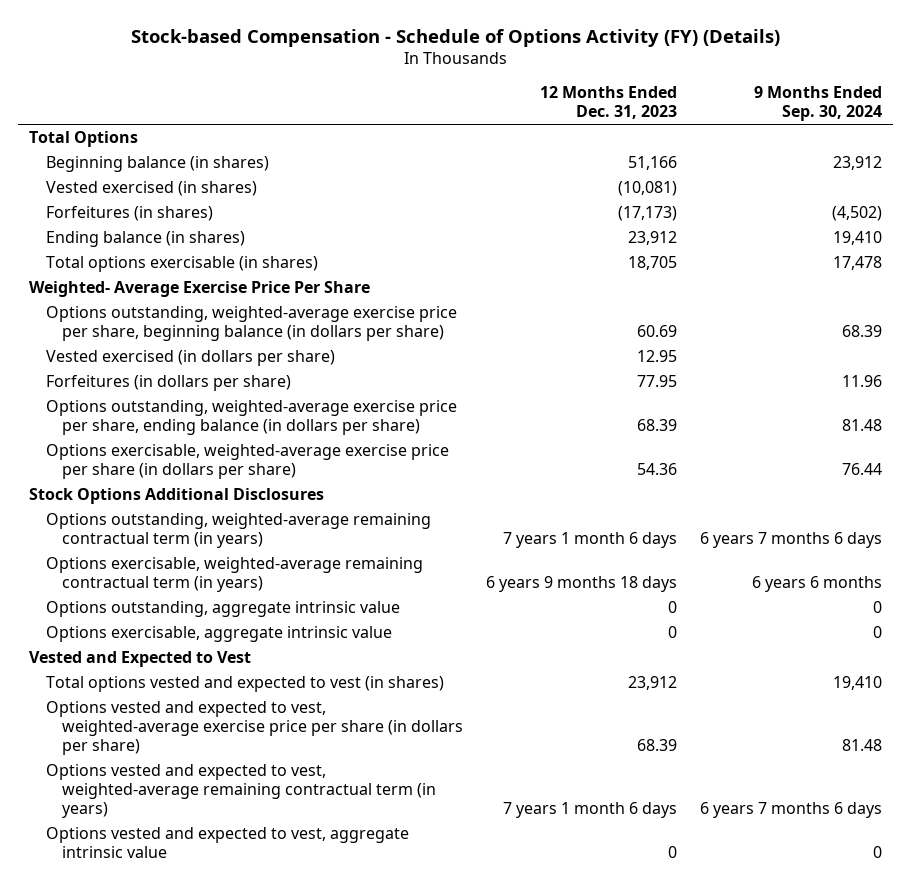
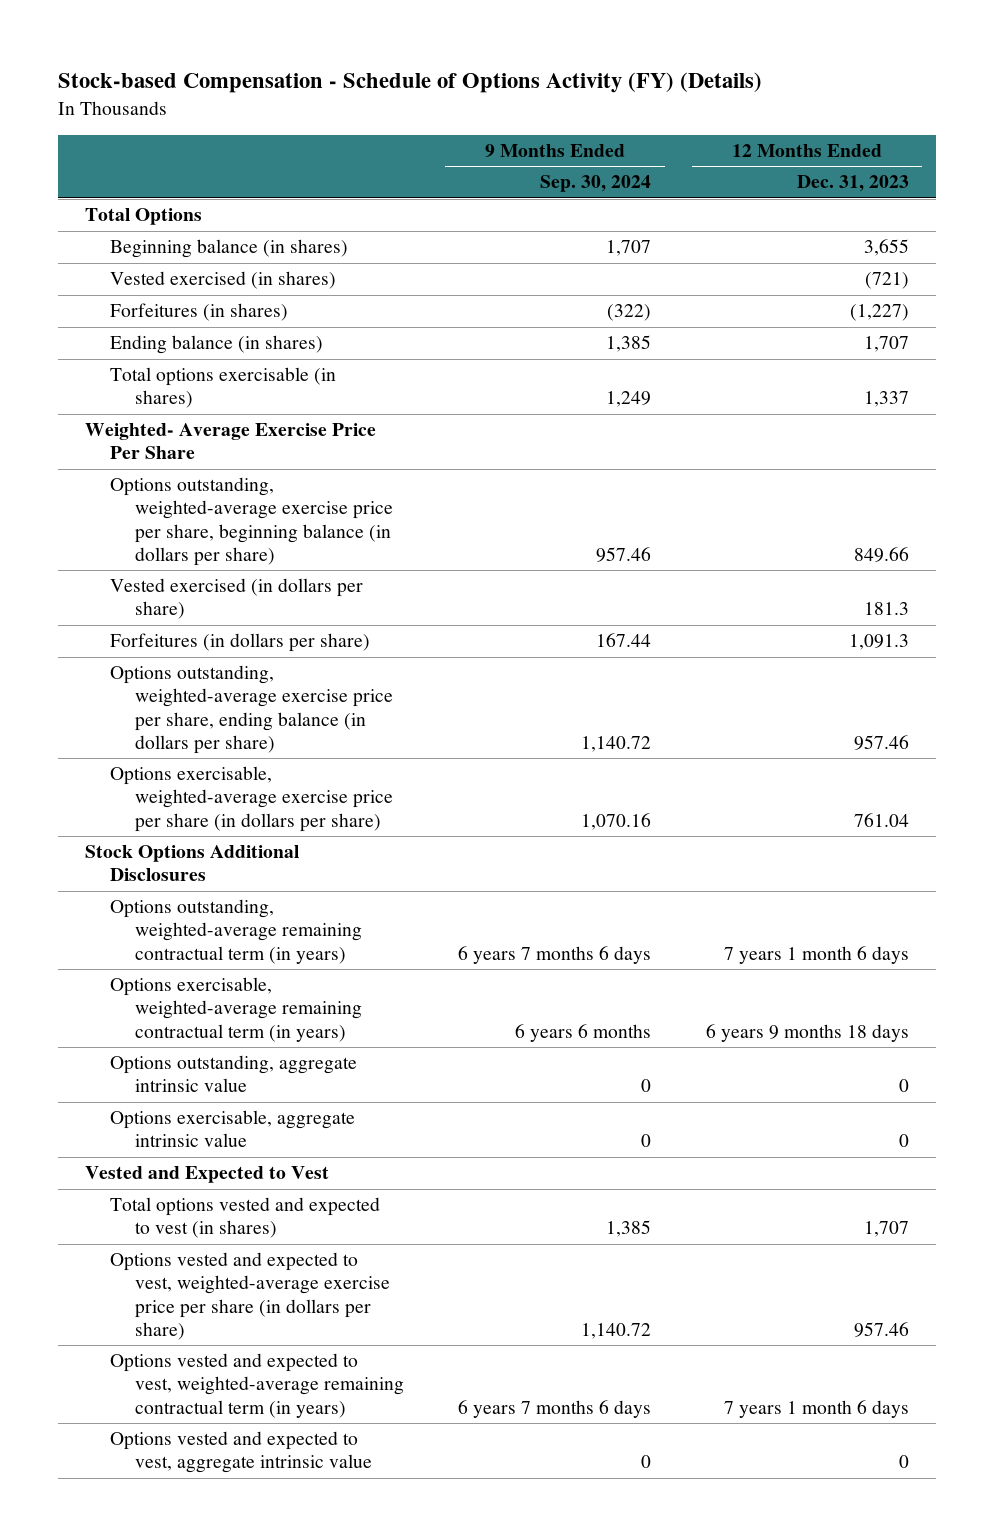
[628,156,678,171] 51,166 -> [863,239,909,257] 3,655
[832,156,882,171] 23,912 -> [606,240,652,257] 1,707
[618,181,678,197] (10,081) -> [864,272,909,290] (721)
[618,206,678,222] (17,173) -> [849,304,909,322] (1,227)
[831,206,882,222] (4,502) -> [607,304,652,322] (322)
[628,231,678,246] 23,912 -> [863,336,909,353] 1,707
[832,231,882,246] 19,410 -> [606,335,652,353] 1,385
[628,256,678,271] 18,705 -> [863,391,909,408] 1,337
[832,256,882,271] 17,478 -> [606,391,652,408] 1,249
[637,325,678,338] 60.69 -> [853,546,909,562] 849.66
[841,325,882,338] 68.39 -> [596,546,652,562] 957.46
[637,350,678,363] 12.95 -> [863,602,909,616] 181.3
[637,375,678,388] 77.95 -> [848,634,909,651] 1,091.3
[841,375,882,388] 11.96 -> [596,633,652,648] 167.44
[637,419,678,432] 68.39 -> [853,734,909,750] 957.46
[841,419,882,432] 81.48 -> [581,735,652,752] 1,140.72
[637,463,678,476] 54.36 -> [853,812,909,827] 761.04
[841,463,882,476] 76.44 -> [581,812,652,830] 1,070.16
[628,676,678,691] 23,912 -> [863,1221,909,1238] 1,707
[832,676,882,691] 19,410 -> [606,1220,652,1238] 1,385
[637,739,678,752] 68.39 -> [853,1321,909,1337] 957.46
[841,739,882,752] 81.48 -> [581,1322,652,1339] 1,140.72

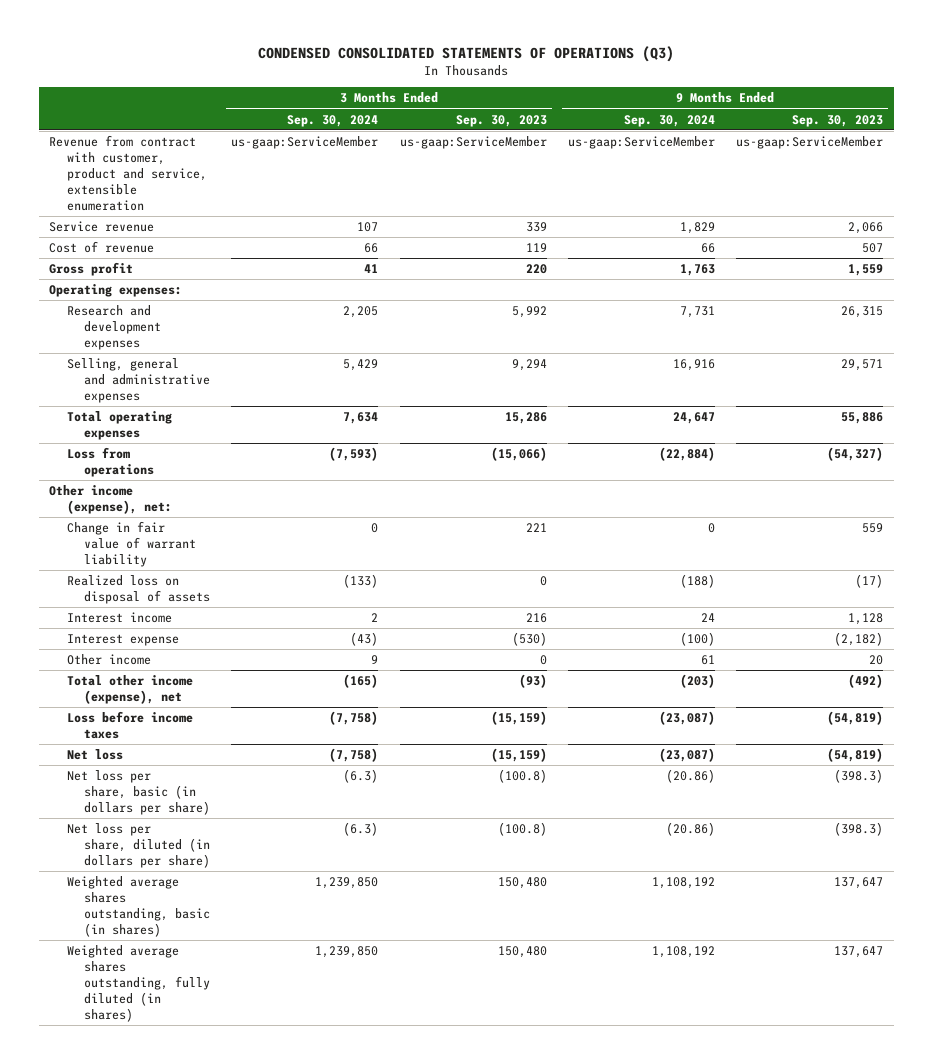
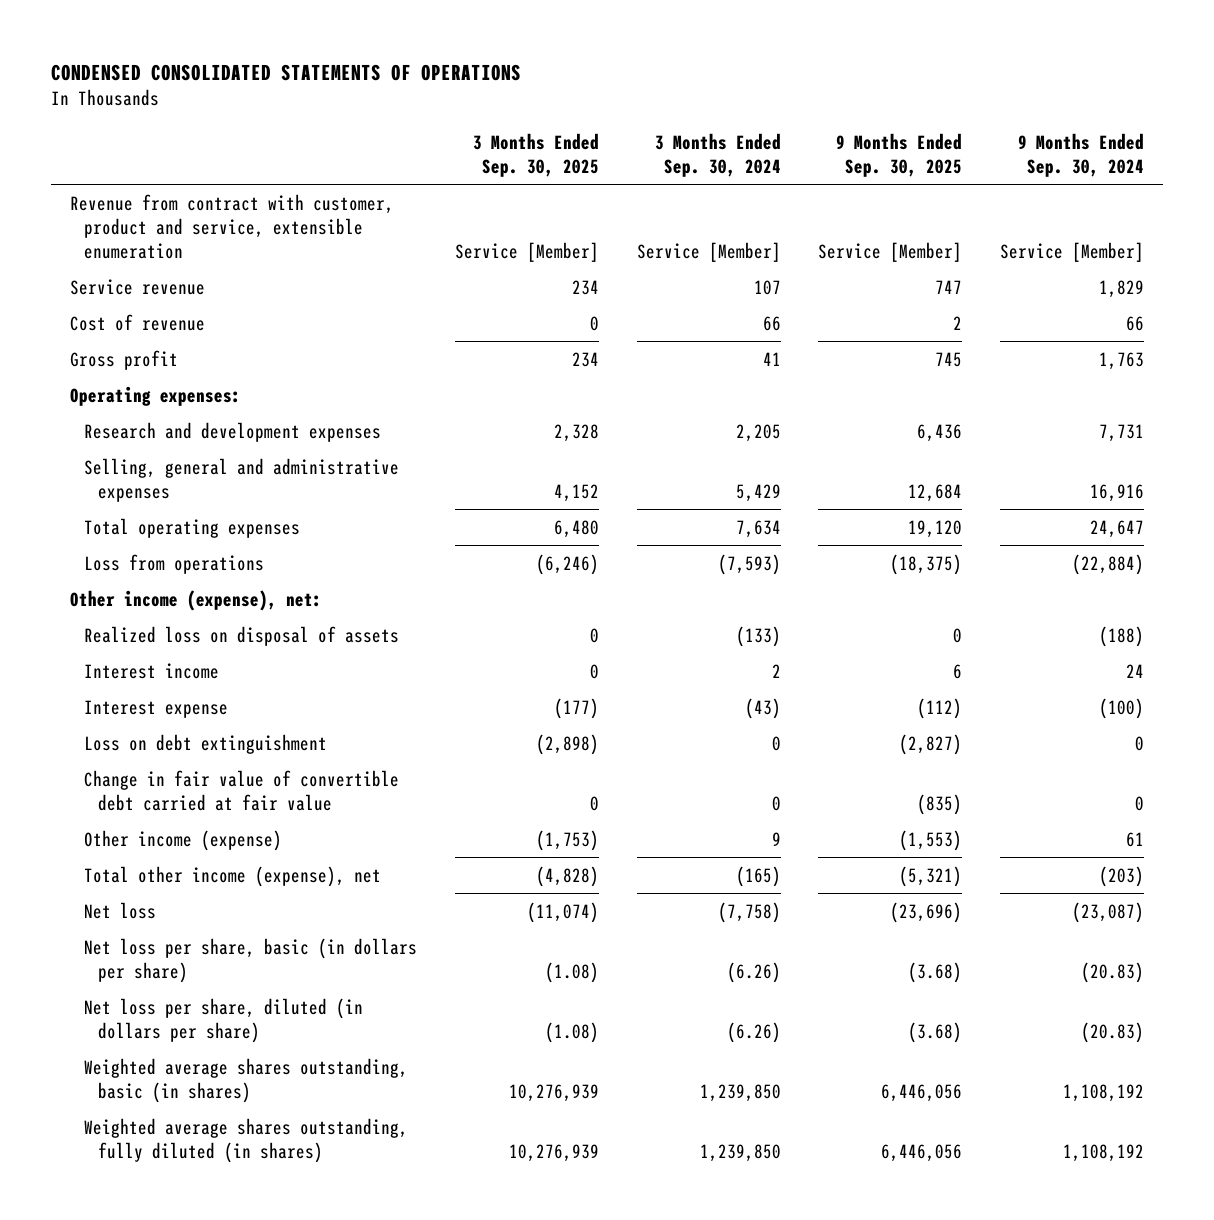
[258,45,675,62] CONDENSED CONSOLIDATED STATEMENTS OF OPERATIONS (Q3) -> [50,64,521,82] CONDENSED CONSOLIDATED STATEMENTS OF OPERATIONS
[455,114,547,127] Sep. 30, 2023 -> none
[792,114,884,127] Sep. 30, 2023 -> none
none -> [472,132,599,177] 3 Months Ended Sep. 30, 2025
none -> [836,132,963,177] 9 Months Ended Sep. 30, 2025
[231,136,379,150] us-gaap:ServiceMember -> [636,241,781,262] Service [Member]
[567,136,715,150] us-gaap:ServiceMember -> [1000,241,1145,262] Service [Member]
[66,521,196,567] Change in fair value of warrant liability -> none
none -> [83,733,327,754] Loss on debt extinguishment
none -> [83,769,399,811] Change in fair value of convertible debt carried at fair value
[66,654,151,666] Other income -> [83,829,282,851] Other income (expense)
[66,711,193,739] Loss before income taxes -> none
[343,769,379,784] (6.3) -> [726,961,781,983] (6.26)
[665,769,715,784] (20.86) -> [1081,961,1145,983] (20.83)
[343,822,379,837] (6.3) -> [726,1021,781,1043] (6.26)
[665,822,715,837] (20.86) -> [1081,1021,1145,1043] (20.83)

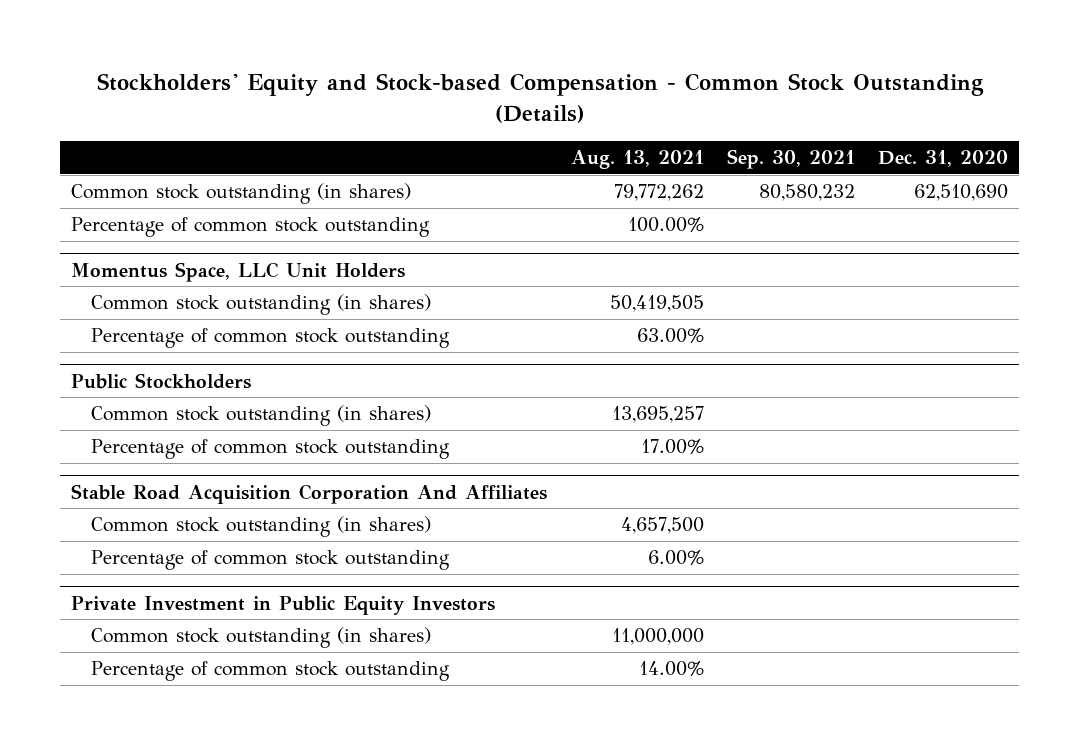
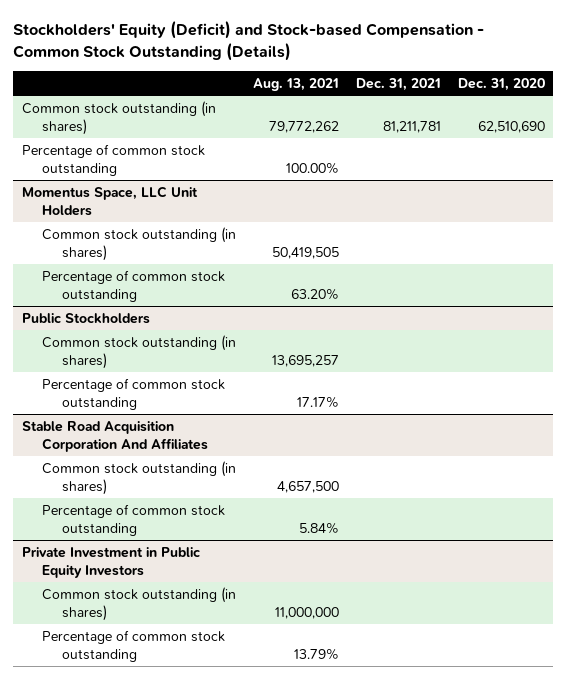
[96,73,984,123] Stockholders' Equity and Stock-based Compensation - Common Stock Outstanding (Details) -> [13,21,485,61] Stockholders' Equity (Deficit) and Stock-based Compensation - Common Stock Outstanding (Details)
[726,148,855,169] Sep. 30, 2021 -> none
none -> [355,78,441,92] Dec. 31, 2021
[636,328,704,344] 63.00% -> [290,287,339,300] 63.20%
[640,439,704,455] 17.00% -> [296,395,339,408] 17.17%
[647,550,704,566] 6.00% -> [298,521,339,534] 5.84%
[638,661,704,677] 14.00% -> [293,647,339,660] 13.79%

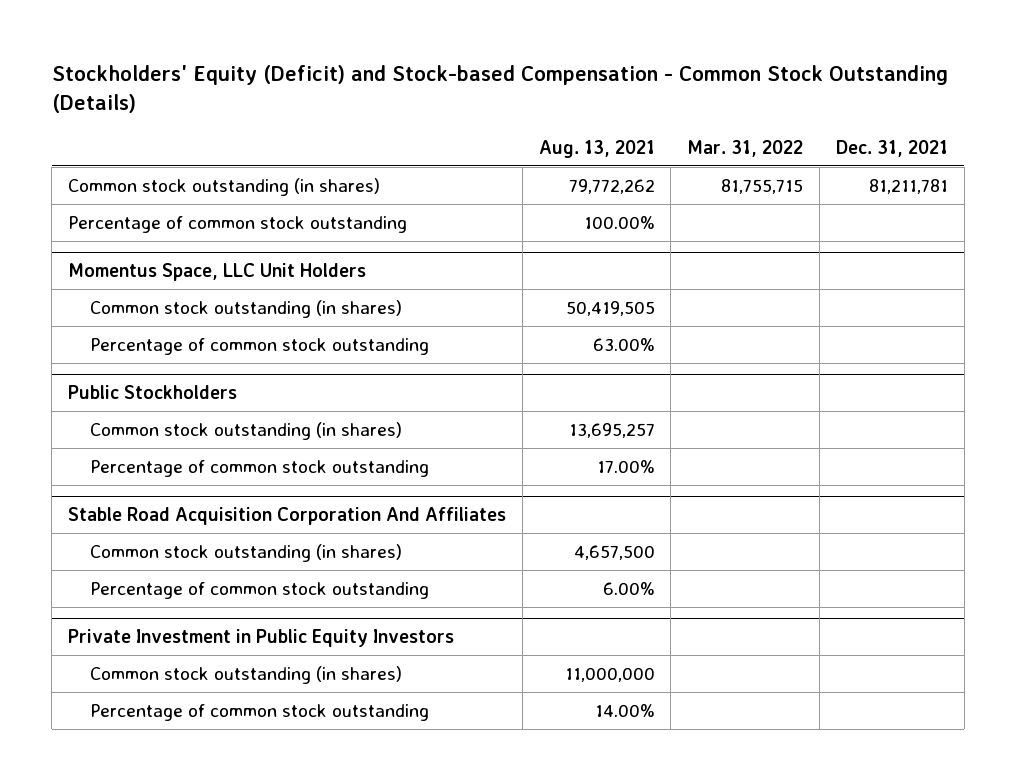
[457,78,545,92] Dec. 31, 2020 -> none
none -> [687,139,804,157] Mar. 31, 2022
[290,287,339,300] 63.20% -> [592,337,655,351] 63.00%
[296,395,339,408] 17.17% -> [596,459,655,473] 17.00%
[298,521,339,534] 5.84% -> [602,581,655,595] 6.00%
[293,647,339,660] 13.79% -> [594,703,655,717] 14.00%

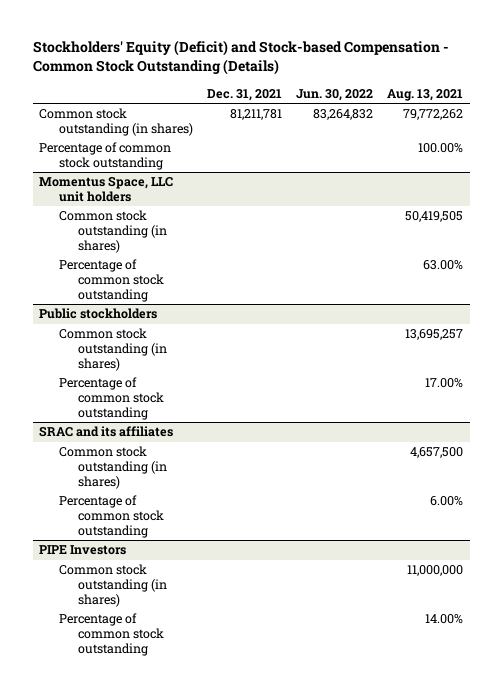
[687,139,804,157] Mar. 31, 2022 -> none
none -> [295,88,373,101] Jun. 30, 2022
[67,263,366,282] Momentus Space, LLC Unit Holders -> [39,176,174,202] Momentus Space, LLC unit holders
[67,385,237,400] Public Stockholders -> [39,308,158,320] Public stockholders
[67,507,506,526] Stable Road Acquisition Corporation And Affiliates -> [39,426,174,438] SRAC and its affiliates
[67,629,454,648] Private Investment in Public Equity Investors -> [39,545,127,556] PIPE Investors

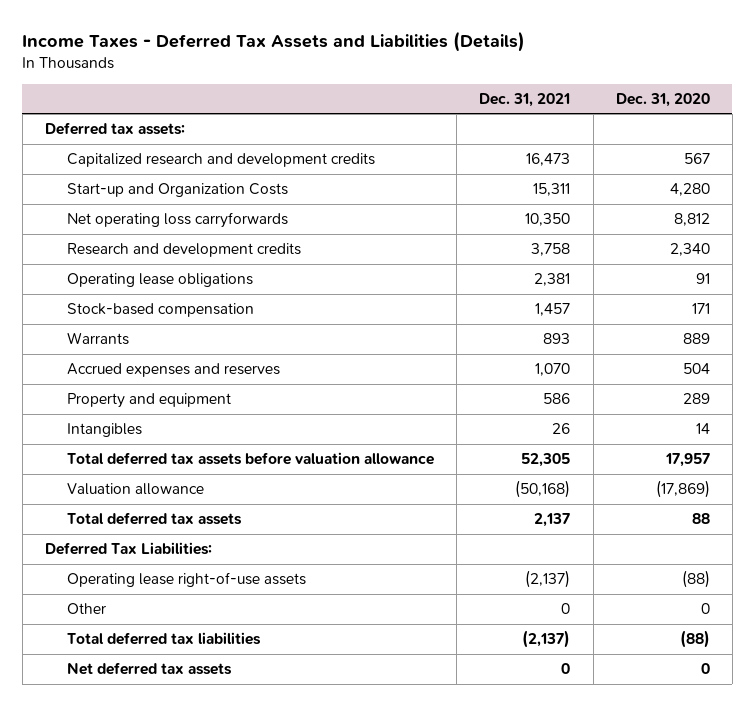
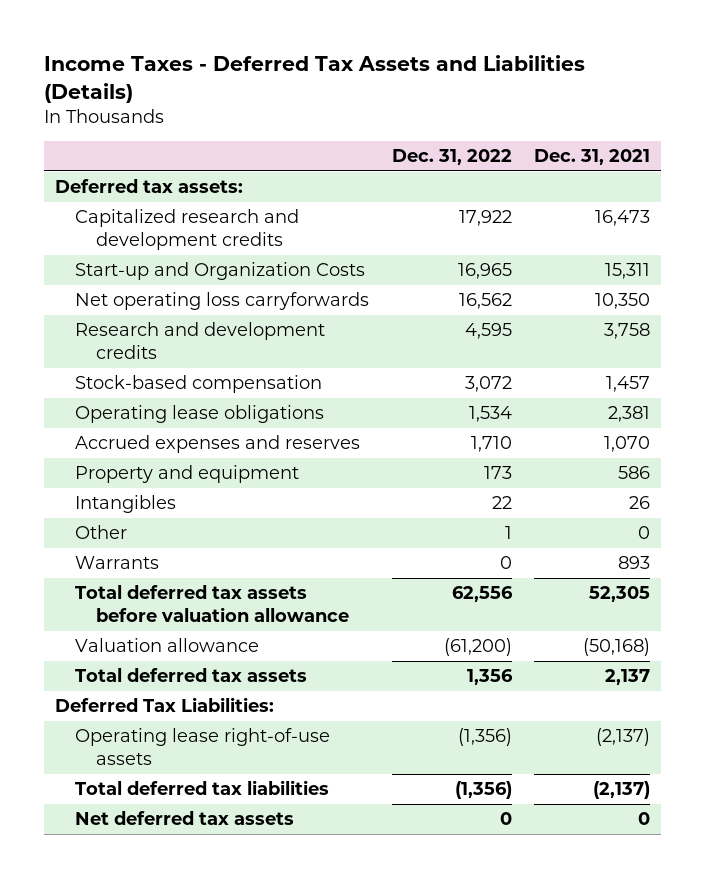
[615,92,710,107] Dec. 31, 2020 -> none
none -> [391,149,512,166] Dec. 31, 2022
[67,273,254,288] Operating lease obligations -> [75,405,325,424] Operating lease obligations
[67,603,107,615] Other -> [75,525,128,540] Other
[67,332,130,346] Warrants -> [75,556,160,570] Warrants

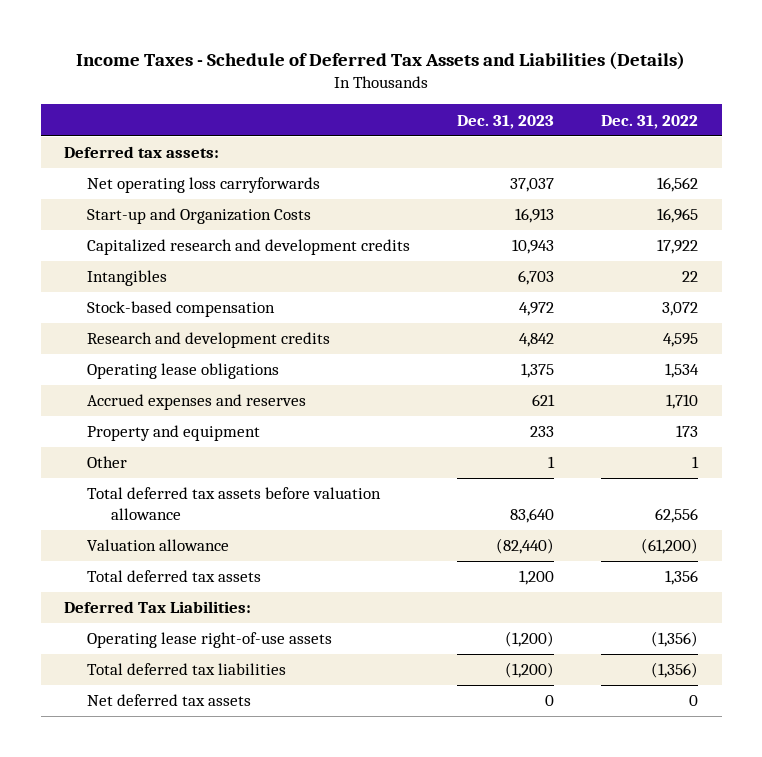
[43,55,585,103] Income Taxes - Deferred Tax Assets and Liabilities (Details) -> [76,52,686,71] Income Taxes - Schedule of Deferred Tax Assets and Liabilities (Details)
[534,149,651,166] Dec. 31, 2021 -> none
none -> [457,114,555,129] Dec. 31, 2023
[75,262,366,281] Start-up and Organization Costs -> [87,208,312,225] Start-up and Organization Costs
[75,209,300,250] Capitalized research and development credits -> [87,239,411,256] Capitalized research and development credits
[75,495,177,514] Intangibles -> [87,270,168,287] Intangibles
[75,322,326,359] Research and development credits -> [87,332,331,349] Research and development credits
[75,556,160,570] Warrants -> none

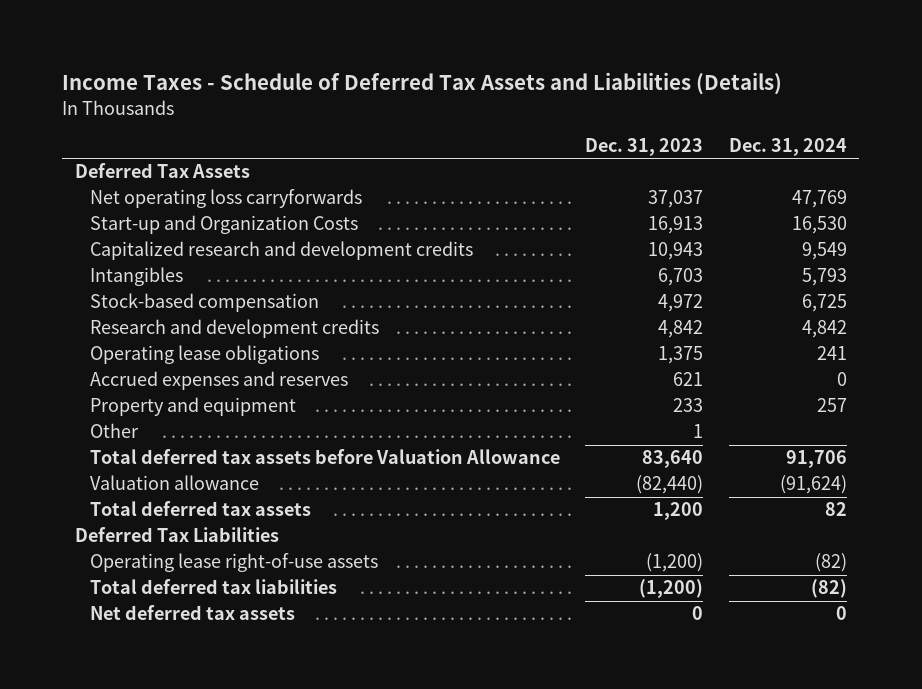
[601,114,699,129] Dec. 31, 2022 -> none
none -> [728,137,847,156] Dec. 31, 2024
[64,146,220,159] Deferred tax assets: -> [75,163,251,179] Deferred Tax Assets
[87,487,382,520] Total deferred tax assets before valuation allowance -> [89,449,560,465] Total deferred tax assets before Valuation Allowance
[64,601,252,614] Deferred Tax Liabilities: -> [75,527,280,543] Deferred Tax Liabilities

